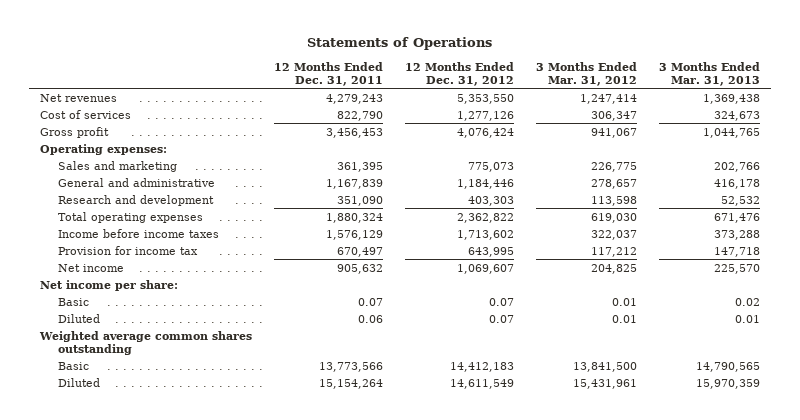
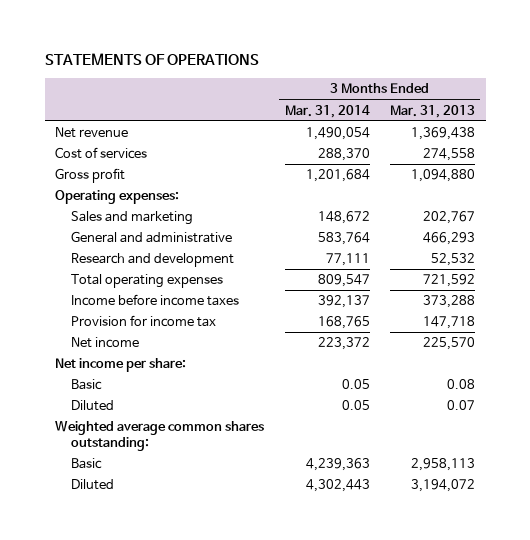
[307,36,493,50] Statements of Operations -> [44,52,259,65] STATEMENTS OF OPERATIONS
[274,61,384,86] 12 Months Ended Dec. 31, 2011 -> none
[405,61,515,86] 12 Months Ended Dec. 31, 2012 -> none
[535,61,637,86] 3 Months Ended Mar. 31, 2012 -> none
none -> [284,104,370,118] Mar. 31, 2014
[40,93,118,102] Net revenues -> [54,127,128,139] Net revenue
[713,110,760,121] 324,673 -> [423,148,476,162] 274,558
[702,127,760,138] 1,044,765 -> [411,169,476,183] 1,094,880
[713,161,760,172] 202,766 -> [423,211,476,225] 202,767
[713,178,760,189] 416,178 -> [423,232,476,246] 466,293
[713,212,760,223] 671,476 -> [423,274,476,288] 721,592
[734,297,760,306] 0.02 -> [447,379,476,390] 0.08
[734,314,760,323] 0.01 -> [447,400,476,411] 0.07
[39,330,253,355] Weighted average common shares outstanding -> [54,421,264,451] Weighted average common shares outstanding:
[695,361,760,372] 14,790,565 -> [411,458,476,472] 2,958,113
[695,378,760,389] 15,970,359 -> [411,479,476,493] 3,194,072

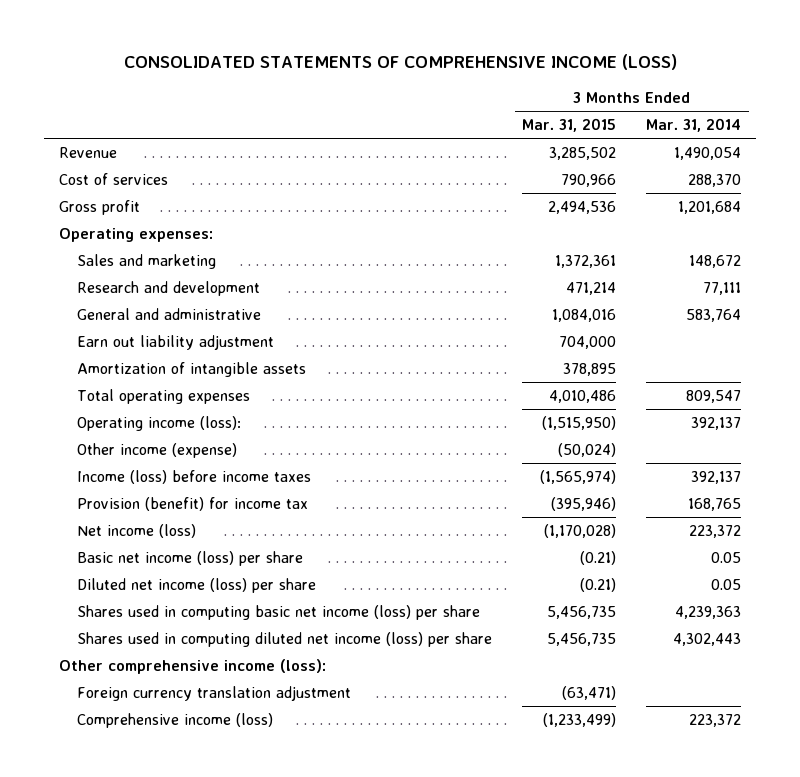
[44,52,259,65] STATEMENTS OF OPERATIONS -> [124,54,678,71] CONSOLIDATED STATEMENTS OF COMPREHENSIVE INCOME (LOSS)
[390,104,476,118] Mar. 31, 2013 -> none
none -> [522,117,617,132] Mar. 31, 2015
[54,127,128,139] Net revenue -> [58,146,117,158] Revenue
[70,231,232,244] General and administrative -> [77,307,262,320] General and administrative
none -> [77,334,275,350] Earn out liability adjustment
none -> [77,361,307,377] Amortization of intangible assets
[54,358,186,373] Net income per share: -> none
[54,421,264,451] Weighted average common shares outstanding: -> none
none -> [77,415,242,431] Operating income (loss):
none -> [77,442,238,458] Other income (expense)
[70,294,239,307] Income before income taxes -> [77,469,312,484] Income (loss) before income taxes
[70,315,216,328] Provision for income tax -> [77,496,309,511] Provision (benefit) for income tax
[70,337,139,349] Net income -> [77,523,197,538] Net income (loss)
[70,379,102,391] Basic -> [77,550,304,566] Basic net income (loss) per share
[70,400,114,412] Diluted -> [77,577,317,593] Diluted net income (loss) per share
[70,458,102,470] Basic -> [77,604,481,620] Shares used in computing basic net income (loss) per share
[70,479,114,491] Diluted -> [77,631,493,647] Shares used in computing diluted net income (loss) per share
none -> [58,658,326,674] Other comprehensive income (loss):
none -> [77,685,352,701] Foreign currency translation adjustment
none -> [77,712,274,728] Comprehensive income (loss)

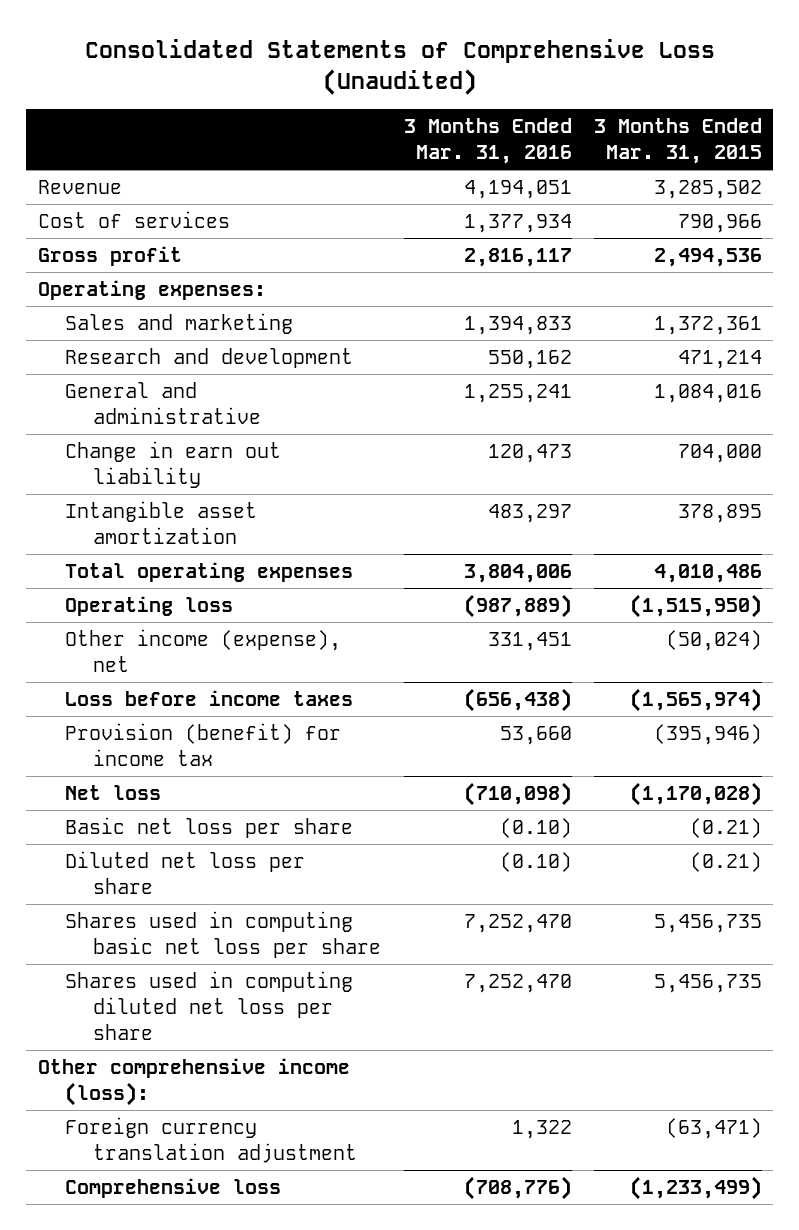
[124,54,678,71] CONSOLIDATED STATEMENTS OF COMPREHENSIVE INCOME (LOSS) -> [84,38,715,96] Consolidated Statements of Comprehensive Loss (Unaudited)
[646,117,742,132] Mar. 31, 2014 -> none
none -> [403,118,572,165] 3 Months Ended Mar. 31, 2016
[77,334,275,350] Earn out liability adjustment -> [65,441,282,489] Change in earn out liability
[77,361,307,377] Amortization of intangible assets -> [65,501,258,545] Intangible asset amortization
[77,415,242,431] Operating income (loss): -> [65,596,234,617] Operating loss
[77,442,238,458] Other income (expense) -> [65,629,342,673] Other income (expense), net
[77,469,312,484] Income (loss) before income taxes -> [65,690,354,707] Loss before income taxes
[77,523,197,538] Net income (loss) -> [65,785,162,801] Net loss
[77,550,304,566] Basic net income (loss) per share -> [65,817,354,839] Basic net loss per share
[77,577,317,593] Diluted net income (loss) per share -> [65,851,306,895] Diluted net loss per share
[77,604,481,620] Shares used in computing basic net income (loss) per share -> [65,911,382,959] Shares used in computing basic net loss per share
[77,631,493,647] Shares used in computing diluted net income (loss) per share -> [65,971,354,1041] Shares used in computing diluted net loss per share
[77,712,274,728] Comprehensive income (loss) -> [65,1178,282,1199] Comprehensive loss

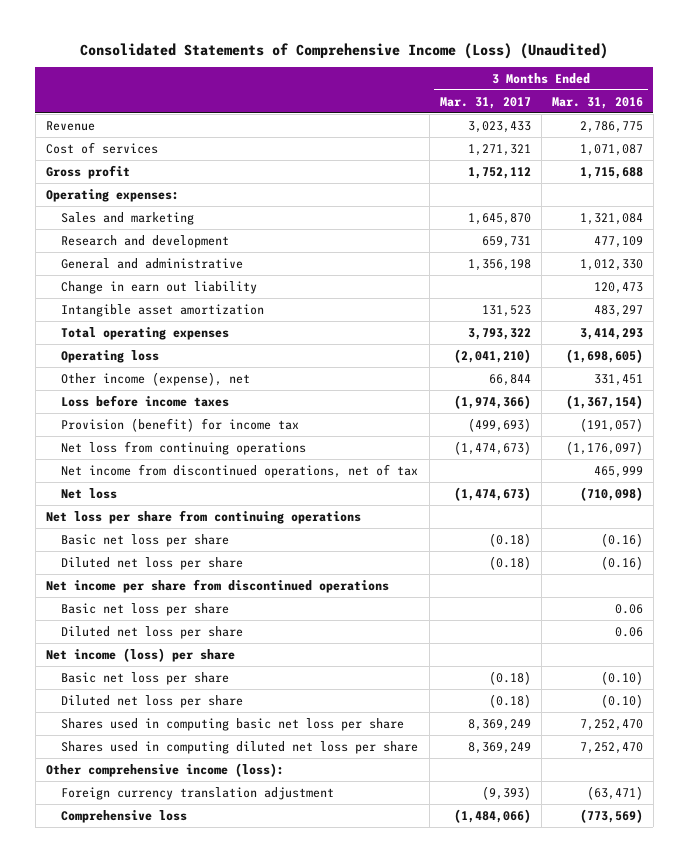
[84,38,715,96] Consolidated Statements of Comprehensive Loss (Unaudited) -> [80,42,609,59] Consolidated Statements of Comprehensive Income (Loss) (Unaudited)
[593,118,762,165] 3 Months Ended Mar. 31, 2015 -> none
none -> [439,96,531,109] Mar. 31, 2017
[463,180,572,200] 4,194,051 -> [579,120,643,133] 2,786,775
[463,214,572,234] 1,377,934 -> [579,143,643,156] 1,071,087
[463,248,572,268] 2,816,117 -> [579,166,643,179] 1,715,688
[463,316,572,336] 1,394,833 -> [579,212,643,225] 1,321,084
[487,350,572,370] 550,162 -> [593,235,643,248] 477,109
[463,384,572,404] 1,255,241 -> [579,258,643,271] 1,012,330
[463,564,572,584] 3,804,006 -> [579,327,643,340] 3,414,293
[463,594,572,619] (987,889) -> [565,348,643,363] (1,698,605)
[463,688,572,713] (656,438) -> [565,394,643,409] (1,367,154)
[499,726,572,746] 53,660 -> [579,417,643,432] (191,057)
none -> [61,440,307,455] Net loss from continuing operations
none -> [61,463,419,478] Net income from discontinued operations, net of tax
none -> [46,509,362,524] Net loss per share from continuing operations
none -> [61,533,230,547] Basic net loss per share
none -> [61,556,244,570] Diluted net loss per share
none -> [46,578,390,593] Net income per share from discontinued operations
none -> [61,602,230,616] Basic net loss per share
none -> [61,625,244,639] Diluted net loss per share
none -> [46,647,236,662] Net income (loss) per share
[511,1120,572,1140] 1,322 -> [586,785,643,800] (63,471)
[463,1176,572,1201] (708,776) -> [579,808,643,823] (773,569)

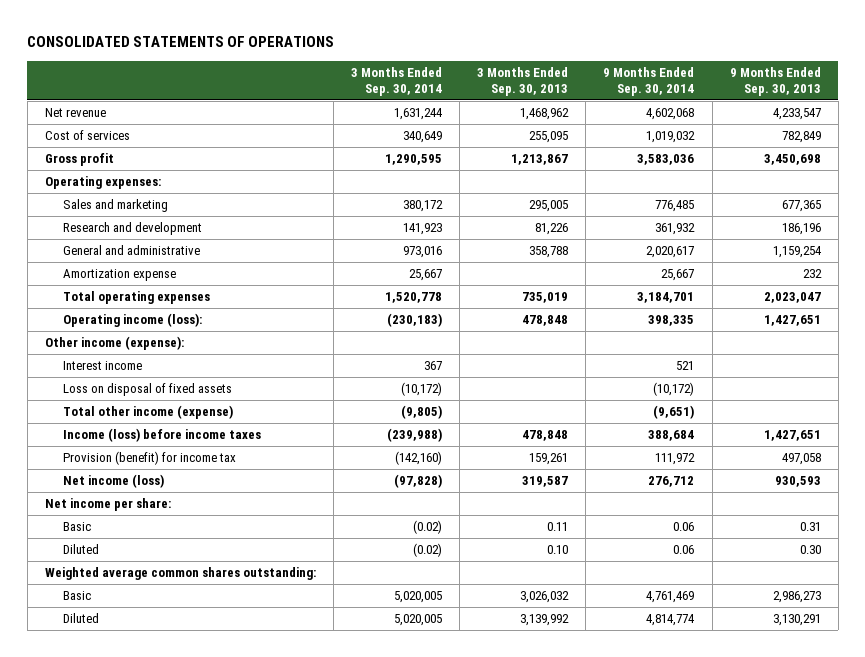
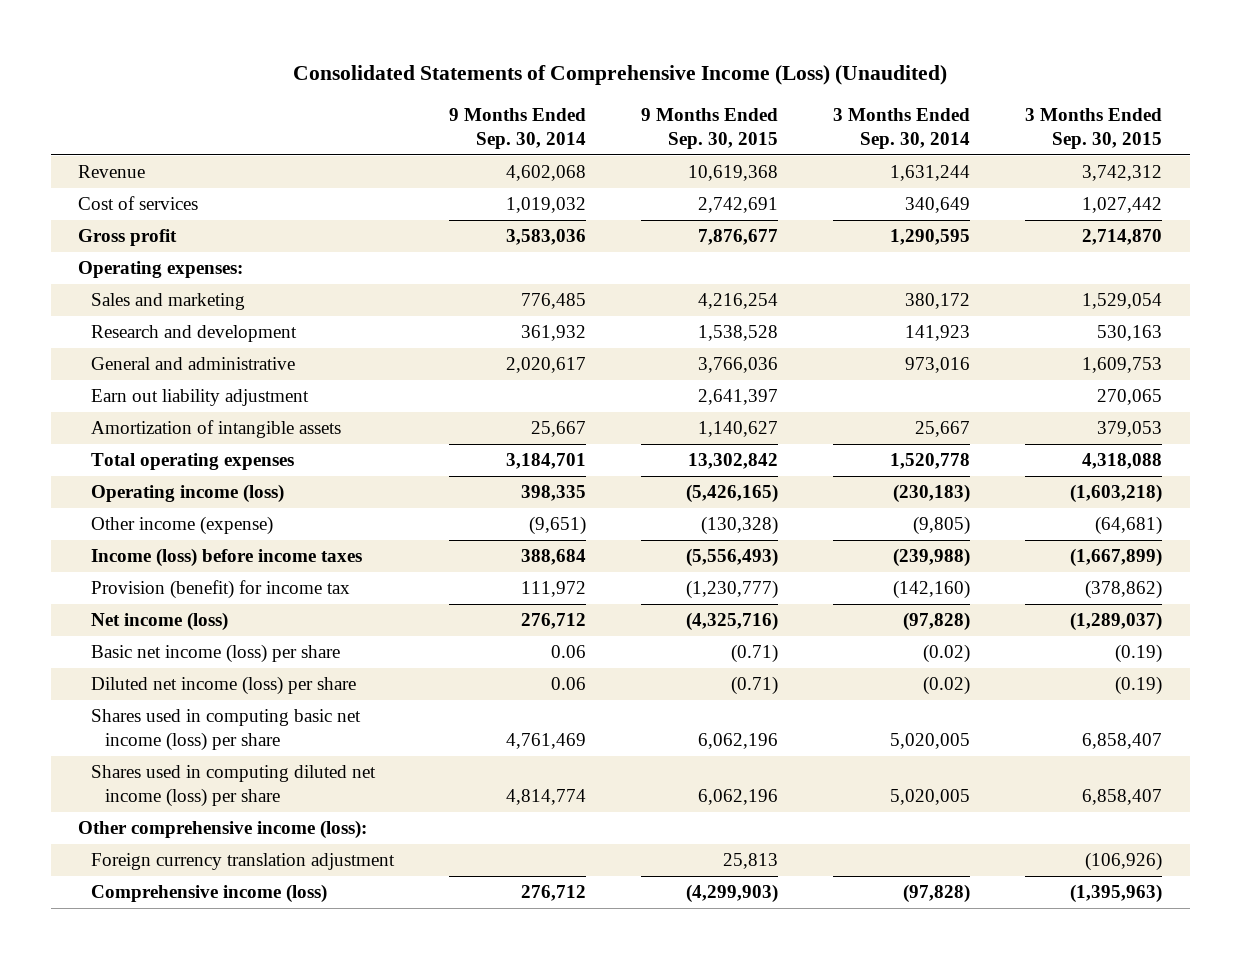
[27,36,335,48] CONSOLIDATED STATEMENTS OF OPERATIONS -> [293,64,948,85] Consolidated Statements of Comprehensive Income (Loss) (Unaudited)
[477,66,569,96] 3 Months Ended Sep. 30, 2013 -> none
[729,66,821,96] 9 Months Ended Sep. 30, 2013 -> none
none -> [641,108,779,149] 9 Months Ended Sep. 30, 2015
none -> [1025,108,1163,149] 3 Months Ended Sep. 30, 2015
[44,108,106,118] Net revenue -> [78,165,146,179] Revenue
none -> [91,389,310,407] Earn out liability adjustment
[62,269,176,282] Amortization expense -> [91,420,342,439] Amortization of intangible assets
[44,336,184,351] Other income (expense): -> none
[62,361,142,371] Interest income -> none
[62,383,232,397] Loss on disposal of fixed assets -> none
[62,313,202,328] Operating income (loss): -> [91,484,285,504] Operating income (loss)
[62,405,233,420] Total other income (expense) -> [91,516,274,536] Other income (expense)
[44,498,171,512] Net income per share: -> none
[44,567,316,581] Weighted average common shares outstanding: -> none
[62,522,91,532] Basic -> [91,644,341,664] Basic net income (loss) per share
[62,544,99,555] Diluted -> [91,676,357,696] Diluted net income (loss) per share
[62,591,91,601] Basic -> [91,709,362,752] Shares used in computing basic net income (loss) per share
[62,613,99,624] Diluted -> [91,765,377,808] Shares used in computing diluted net income (loss) per share
none -> [78,820,368,840] Other comprehensive income (loss):
none -> [91,853,396,871] Foreign currency translation adjustment
none -> [91,884,328,904] Comprehensive income (loss)

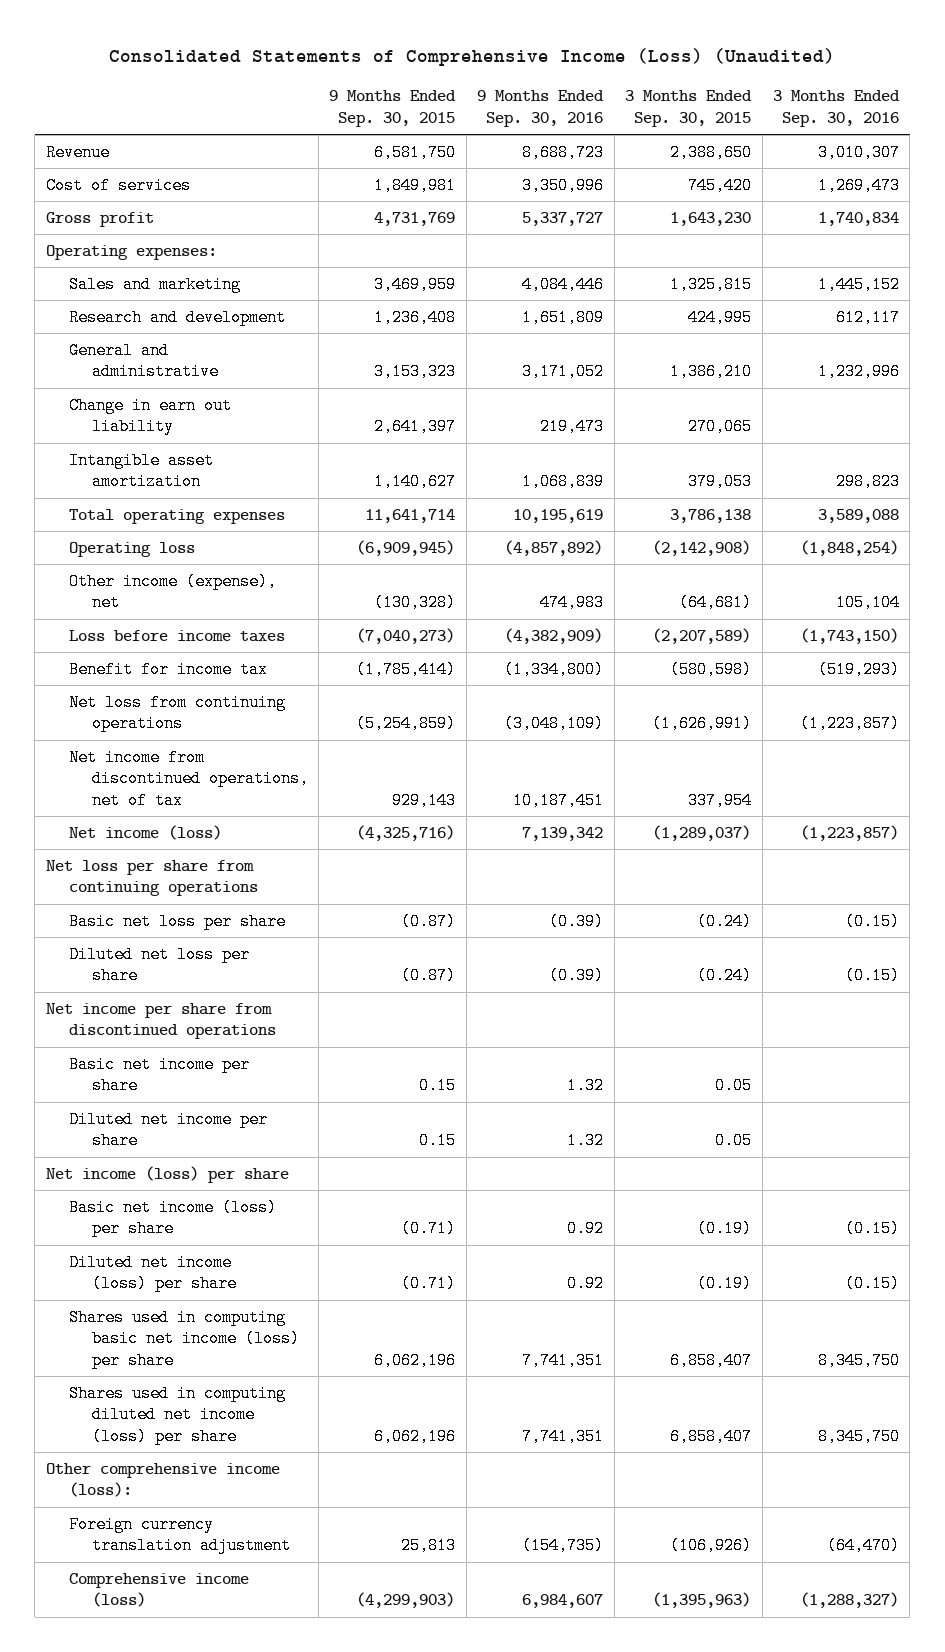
[449,108,587,149] 9 Months Ended Sep. 30, 2014 -> none
[833,108,971,149] 3 Months Ended Sep. 30, 2014 -> none
none -> [477,90,605,127] 9 Months Ended Sep. 30, 2016
none -> [773,90,901,127] 3 Months Ended Sep. 30, 2016
[688,165,779,182] 10,619,368 -> [374,143,457,161] 6,581,750
[1082,165,1163,182] 3,742,312 -> [670,143,753,161] 2,388,650
[698,197,779,214] 2,742,691 -> [374,176,457,194] 1,849,981
[1082,197,1163,214] 1,027,442 -> [688,176,753,194] 745,420
[698,229,779,246] 7,876,677 -> [374,211,456,226] 4,731,769
[1082,229,1163,246] 2,714,870 -> [670,211,752,226] 1,643,230
[698,293,779,310] 4,216,254 -> [374,275,457,293] 3,469,959
[1082,293,1163,310] 1,529,054 -> [670,275,753,293] 1,325,815
[698,325,779,342] 1,538,528 -> [374,308,457,326] 1,236,408
[1097,325,1163,342] 530,163 -> [688,308,753,326] 424,995
[698,357,779,374] 3,766,036 -> [374,363,457,381] 3,153,323
[1082,357,1163,374] 1,609,753 -> [670,363,753,381] 1,386,210
[91,389,310,407] Earn out liability adjustment -> [68,396,232,436] Change in earn out liability
[91,420,342,439] Amortization of intangible assets -> [68,451,214,491] Intangible asset amortization
[688,453,779,470] 13,302,842 -> [365,508,456,523] 11,641,714
[1082,453,1163,470] 4,318,088 -> [670,508,752,523] 3,786,138
[91,484,285,504] Operating income (loss) -> [68,541,195,557] Operating loss
[686,484,779,504] (5,426,165) -> [356,539,456,556] (6,909,945)
[1070,484,1163,504] (1,603,218) -> [652,539,752,556] (2,142,908)
[91,516,274,536] Other income (expense) -> [68,572,277,612] Other income (expense), net
[91,548,363,568] Income (loss) before income taxes -> [68,629,285,642] Loss before income taxes
[686,548,779,568] (5,556,493) -> [356,627,456,644] (7,040,273)
[1070,548,1163,568] (1,667,899) -> [652,627,752,644] (2,207,589)
[91,580,351,600] Provision (benefit) for income tax -> [68,660,268,678] Benefit for income tax
[686,580,779,600] (1,230,777) -> [356,660,457,678] (1,785,414)
[1085,580,1163,600] (378,862) -> [670,660,753,678] (580,598)
none -> [68,693,286,733] Net loss from continuing operations
none -> [68,748,309,810] Net income from discontinued operations, net of tax
none -> [45,859,258,897] Net loss per share from continuing operations
none -> [68,912,286,930] Basic net loss per share
none -> [68,945,250,985] Diluted net loss per share
none -> [45,1002,276,1040] Net income per share from discontinued operations
none -> [68,1055,250,1095] Basic net income per share
none -> [68,1110,268,1150] Diluted net income per share
none -> [45,1165,289,1183] Net income (loss) per share

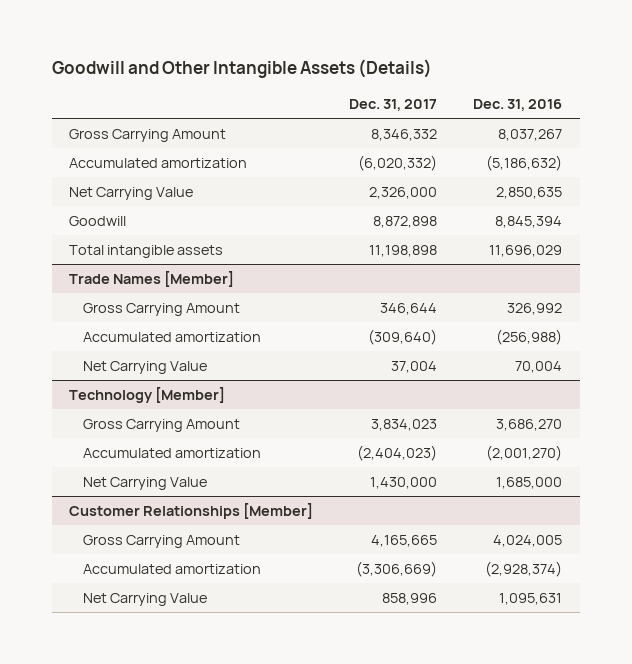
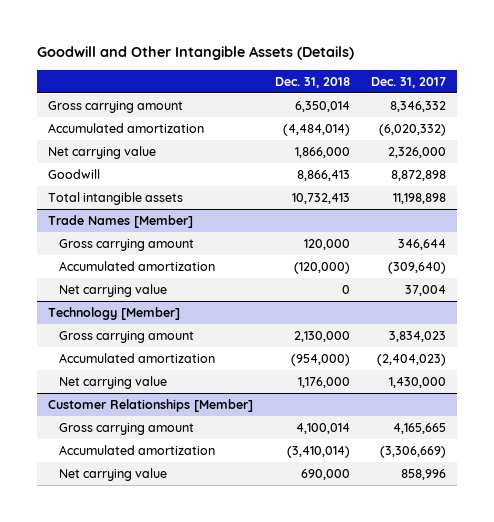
[473,99,563,112] Dec. 31, 2016 -> none
none -> [274,76,350,88] Dec. 31, 2018
[69,129,227,143] Gross Carrying Amount -> [48,100,184,113] Gross carrying amount
[69,187,194,201] Net Carrying Value -> [48,145,157,159] Net carrying value
[82,303,240,317] Gross Carrying Amount -> [58,238,194,251] Gross carrying amount
[82,361,207,375] Net Carrying Value -> [58,283,167,297] Net carrying value
[82,419,240,433] Gross Carrying Amount -> [58,330,194,343] Gross carrying amount
[82,477,207,491] Net Carrying Value -> [58,375,167,389] Net carrying value
[82,535,240,549] Gross Carrying Amount -> [58,422,194,435] Gross carrying amount
[82,593,207,607] Net Carrying Value -> [58,467,167,481] Net carrying value

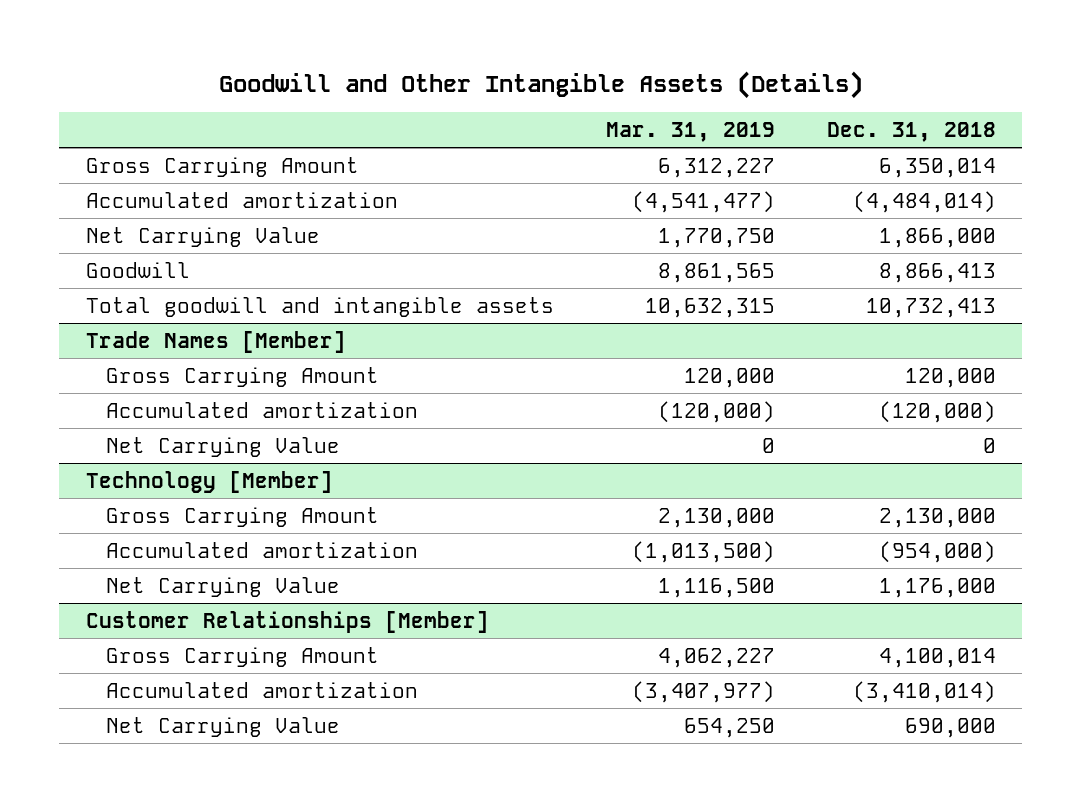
[371,76,447,88] Dec. 31, 2017 -> none
none -> [605,122,775,143] Mar. 31, 2019
[48,100,184,113] Gross carrying amount -> [85,156,359,177] Gross Carrying Amount
[48,145,157,159] Net carrying value -> [85,226,320,247] Net Carrying Value
[48,191,184,205] Total intangible assets -> [85,296,554,317] Total goodwill and intangible assets
[58,238,194,251] Gross carrying amount -> [105,366,379,387] Gross Carrying Amount
[58,283,167,297] Net carrying value -> [105,436,340,457] Net Carrying Value
[58,330,194,343] Gross carrying amount -> [105,506,379,527] Gross Carrying Amount
[58,375,167,389] Net carrying value -> [105,576,340,597] Net Carrying Value
[58,422,194,435] Gross carrying amount -> [105,646,379,667] Gross Carrying Amount
[58,467,167,481] Net carrying value -> [105,716,340,737] Net Carrying Value

